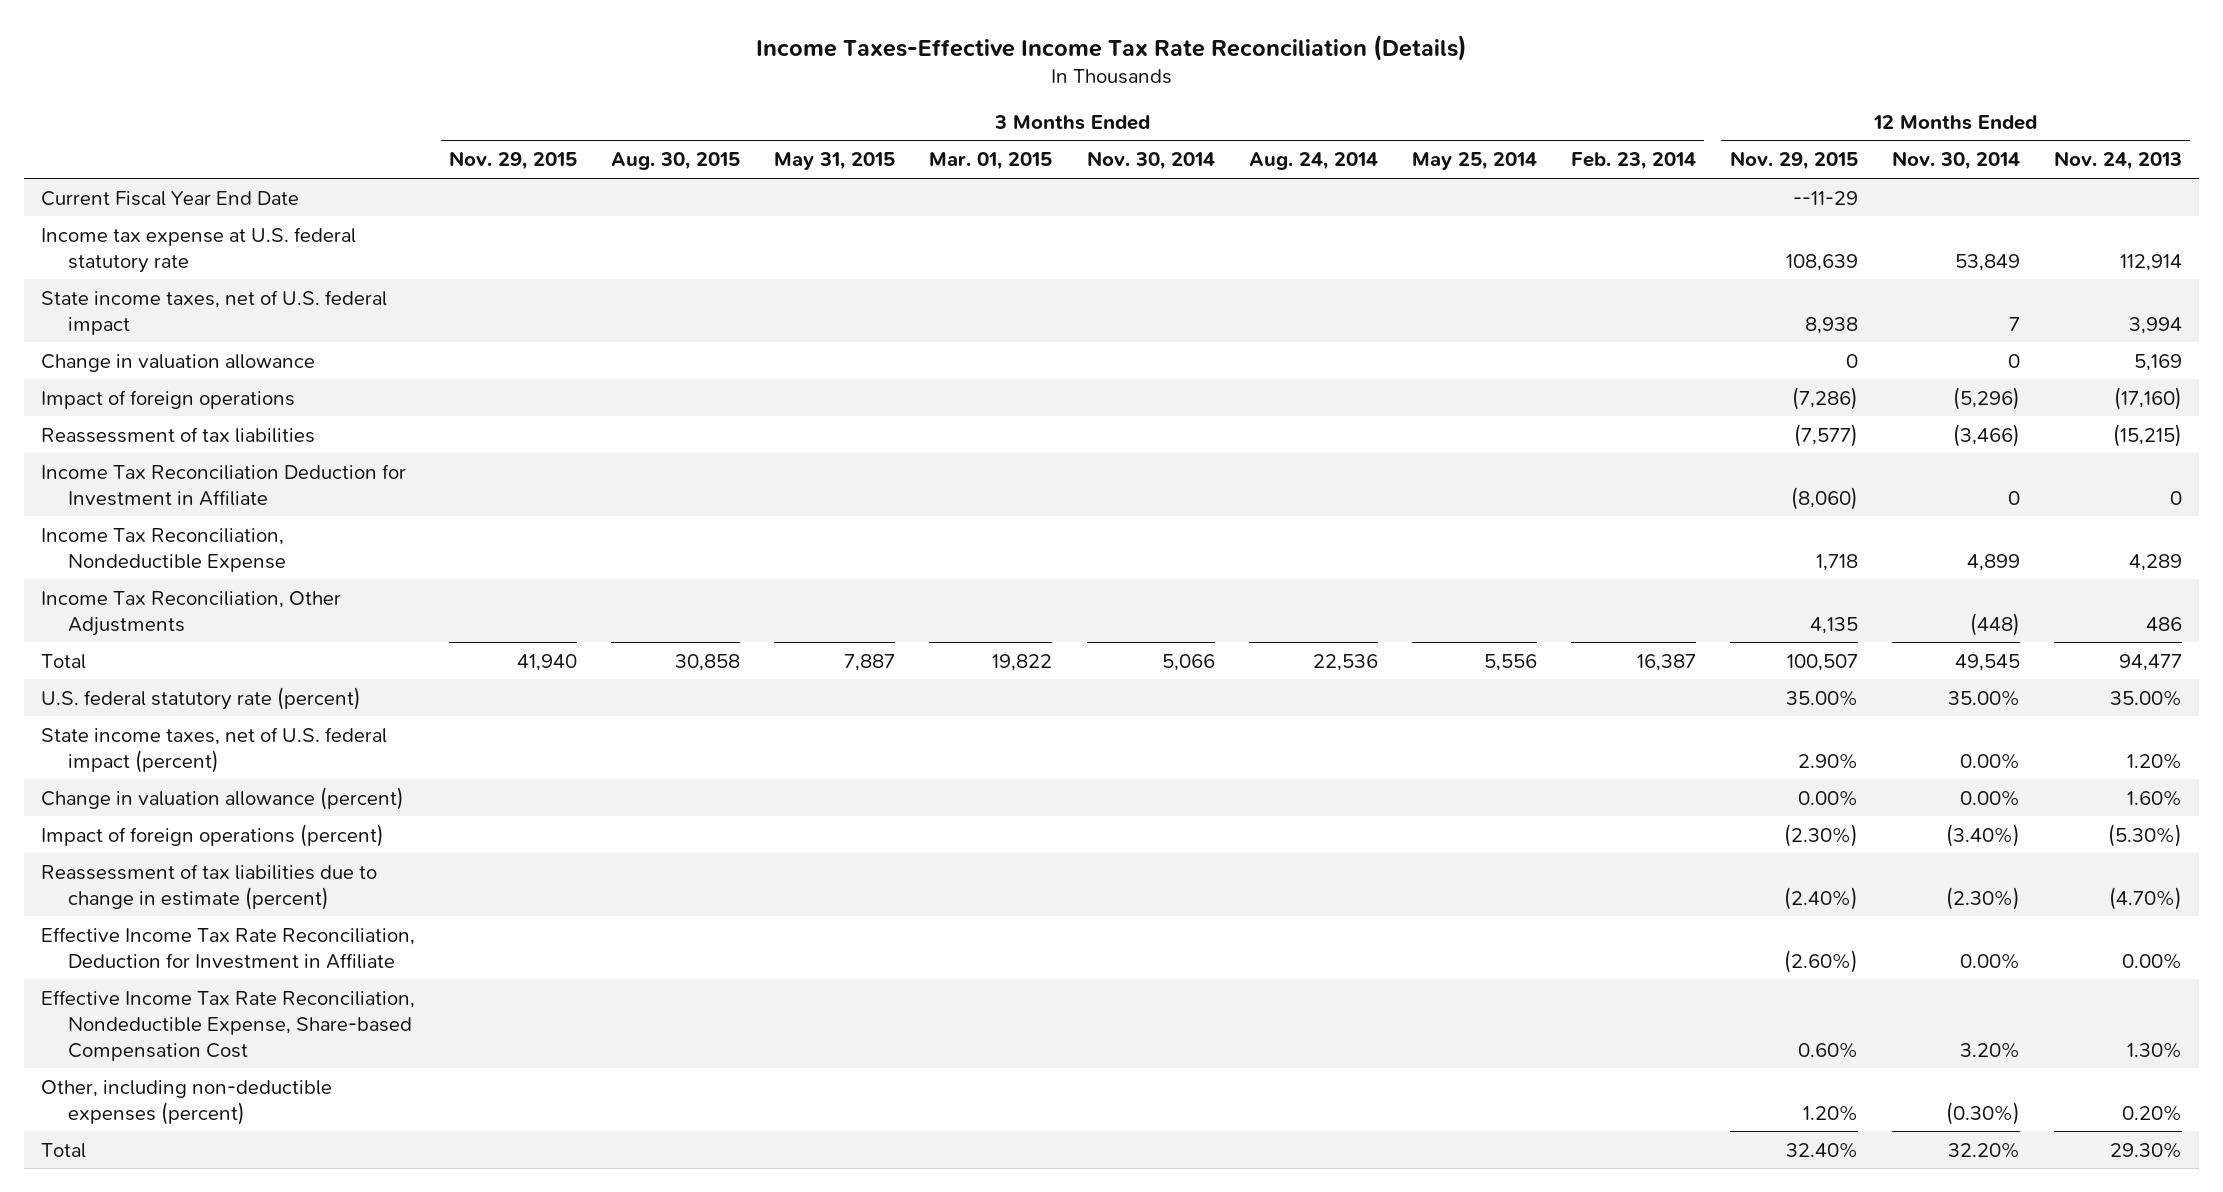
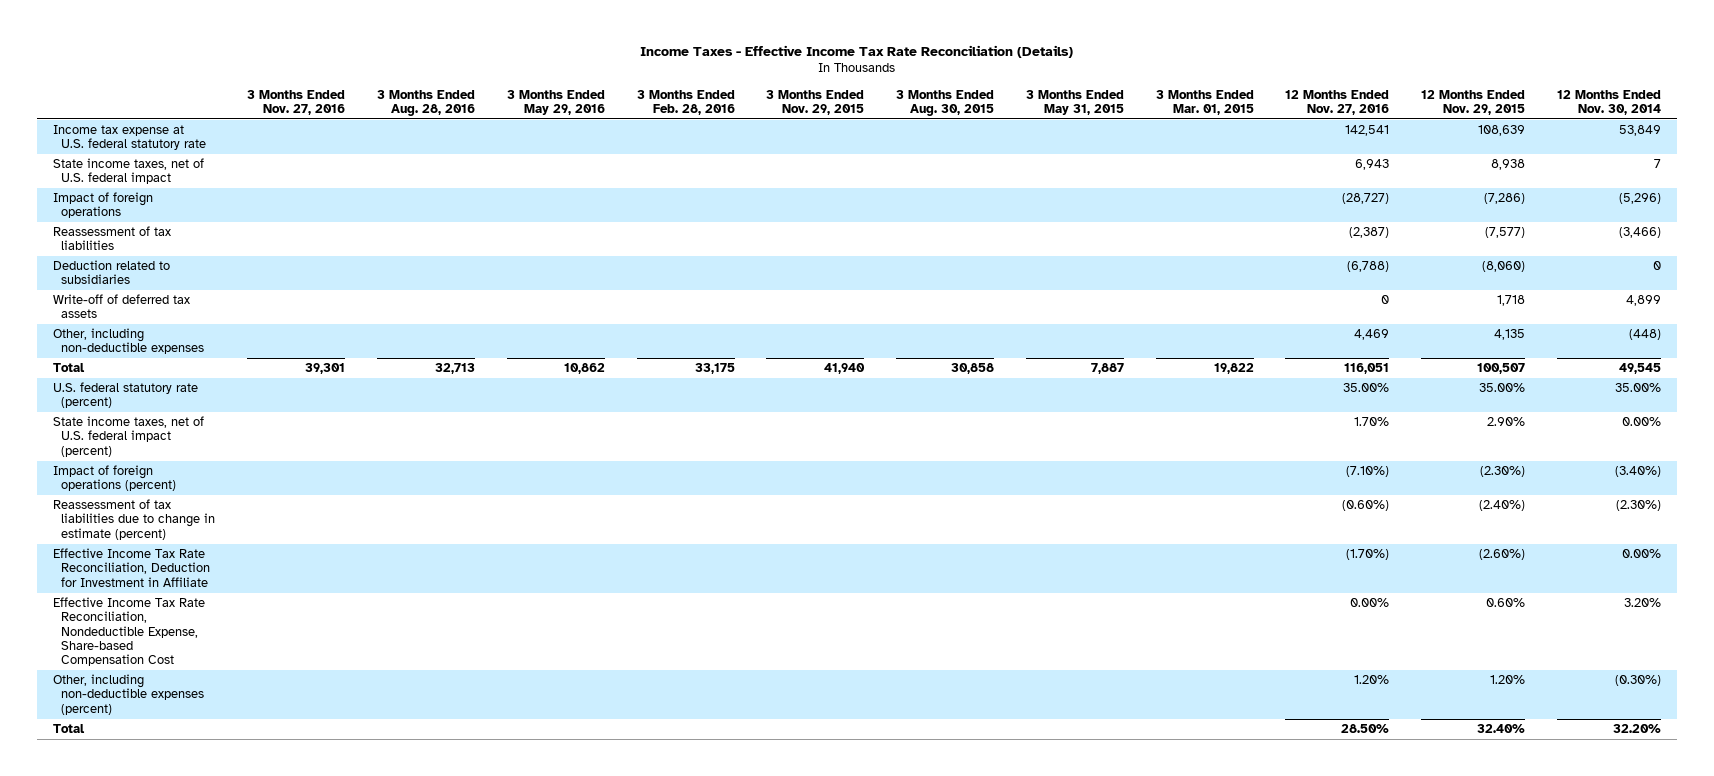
[755,34,1467,61] Income Taxes-Effective Income Tax Rate Reconciliation (Details) -> [639,44,1073,58] Income Taxes - Effective Income Tax Rate Reconciliation (Details)
[1086,151,1215,171] Nov. 30, 2014 -> none
[1248,152,1378,171] Aug. 24, 2014 -> none
[1411,152,1537,171] May 25, 2014 -> none
[1570,152,1696,171] Feb. 23, 2014 -> none
[2053,151,2182,171] Nov. 24, 2013 -> none
none -> [247,89,346,116] 3 Months Ended Nov. 27, 2016
none -> [376,89,475,117] 3 Months Ended Aug. 28, 2016
none -> [506,89,605,116] 3 Months Ended May 29, 2016
none -> [636,89,735,116] 3 Months Ended Feb. 28, 2016
none -> [1285,89,1390,116] 12 Months Ended Nov. 27, 2016
[41,190,300,206] Current Fiscal Year End Date -> none
[41,353,316,372] Change in valuation allowance -> none
[41,463,407,506] Income Tax Reconciliation Deduction for Investment in Affiliate -> [52,260,170,285] Deduction related to subsidiaries
[41,527,287,572] Income Tax Reconciliation, Nondeductible Expense -> [52,294,190,319] Write-off of deferred tax assets
[41,590,342,636] Income Tax Reconciliation, Other Adjustments -> [52,328,205,355] Other, including non-deductible expenses
[41,786,405,810] Change in valuation allowance (percent) -> none

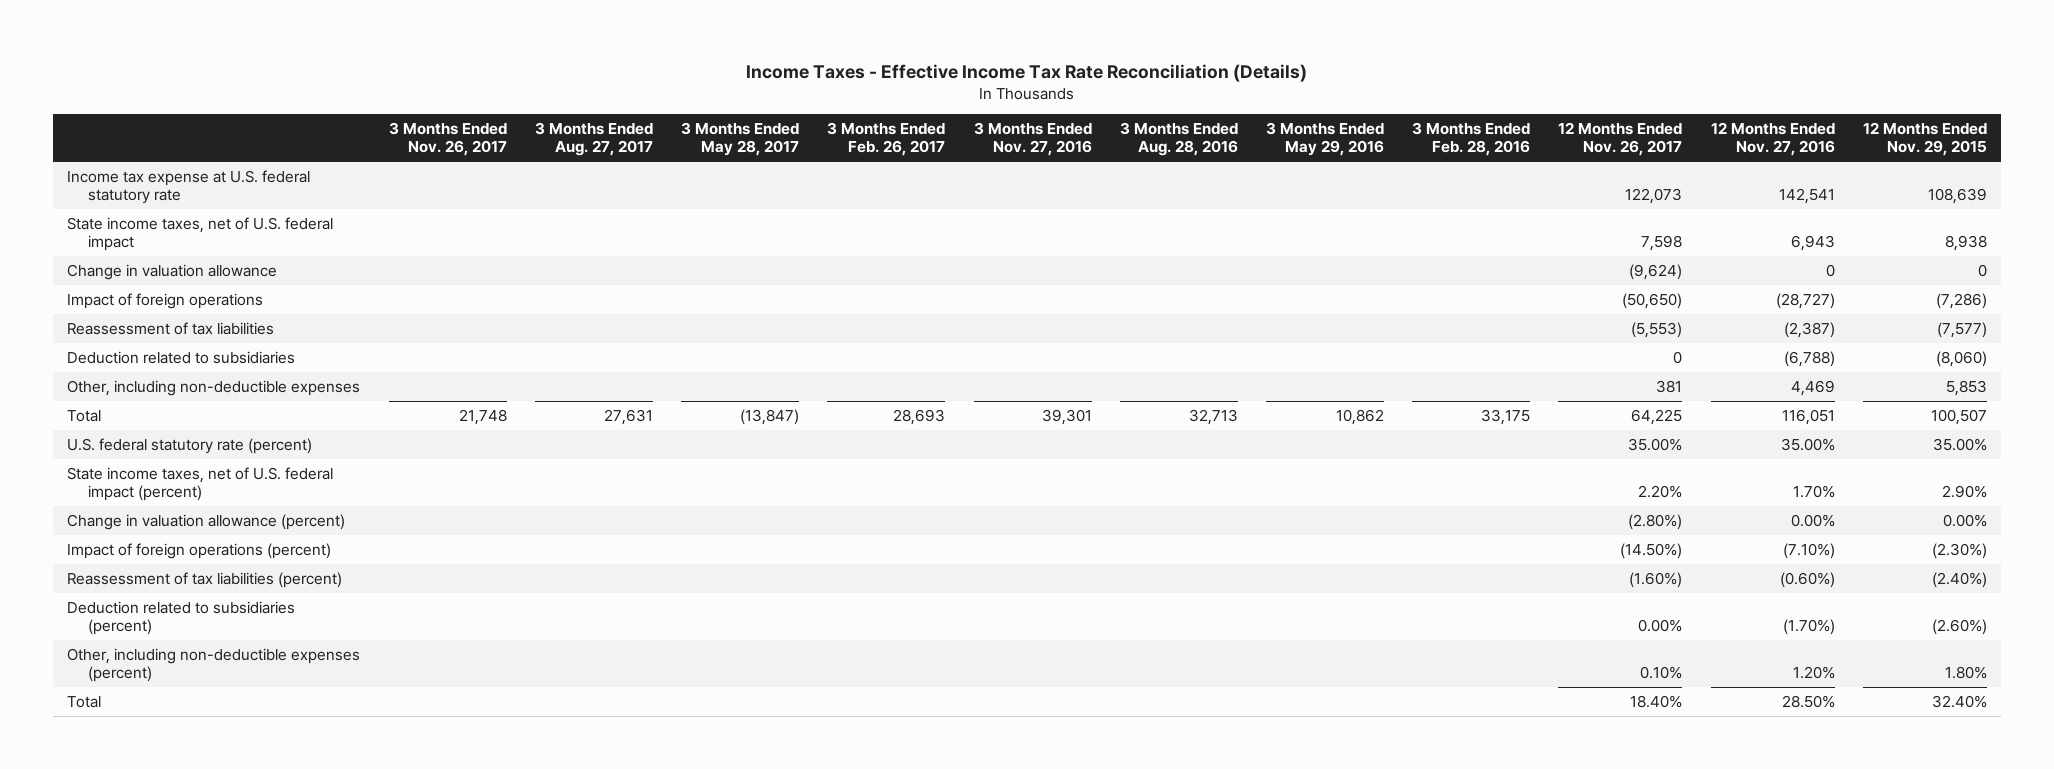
[766,89,865,116] 3 Months Ended Nov. 29, 2015 -> none
[896,89,995,117] 3 Months Ended Aug. 30, 2015 -> none
[1025,89,1124,116] 3 Months Ended May 31, 2015 -> none
[1155,89,1254,116] 3 Months Ended Mar. 01, 2015 -> none
[1556,89,1661,116] 12 Months Ended Nov. 30, 2014 -> none
none -> [388,122,507,157] 3 Months Ended Nov. 26, 2017
none -> [534,122,653,157] 3 Months Ended Aug. 27, 2017
none -> [681,122,800,157] 3 Months Ended May 28, 2017
none -> [827,122,946,157] 3 Months Ended Feb. 26, 2017
none -> [1558,122,1683,157] 12 Months Ended Nov. 26, 2017
none -> [67,263,278,280] Change in valuation allowance
[52,294,190,319] Write-off of deferred tax assets -> none
[1494,329,1526,341] 4,135 -> [1945,379,1987,396] 5,853
none -> [67,513,346,530] Change in valuation allowance (percent)
[52,597,205,667] Effective Income Tax Rate Reconciliation, Nondeductible Expense, Share-based Compensation Cost -> none
[52,499,216,540] Reassessment of tax liabilities due to change in estimate (percent) -> [67,571,343,588] Reassessment of tax liabilities (percent)
[52,548,211,587] Effective Income Tax Rate Reconciliation, Deduction for Investment in Affiliate -> [67,600,296,636] Deduction related to subsidiaries (percent)
[1490,675,1526,685] 1.20% -> [1944,666,1987,680] 1.80%

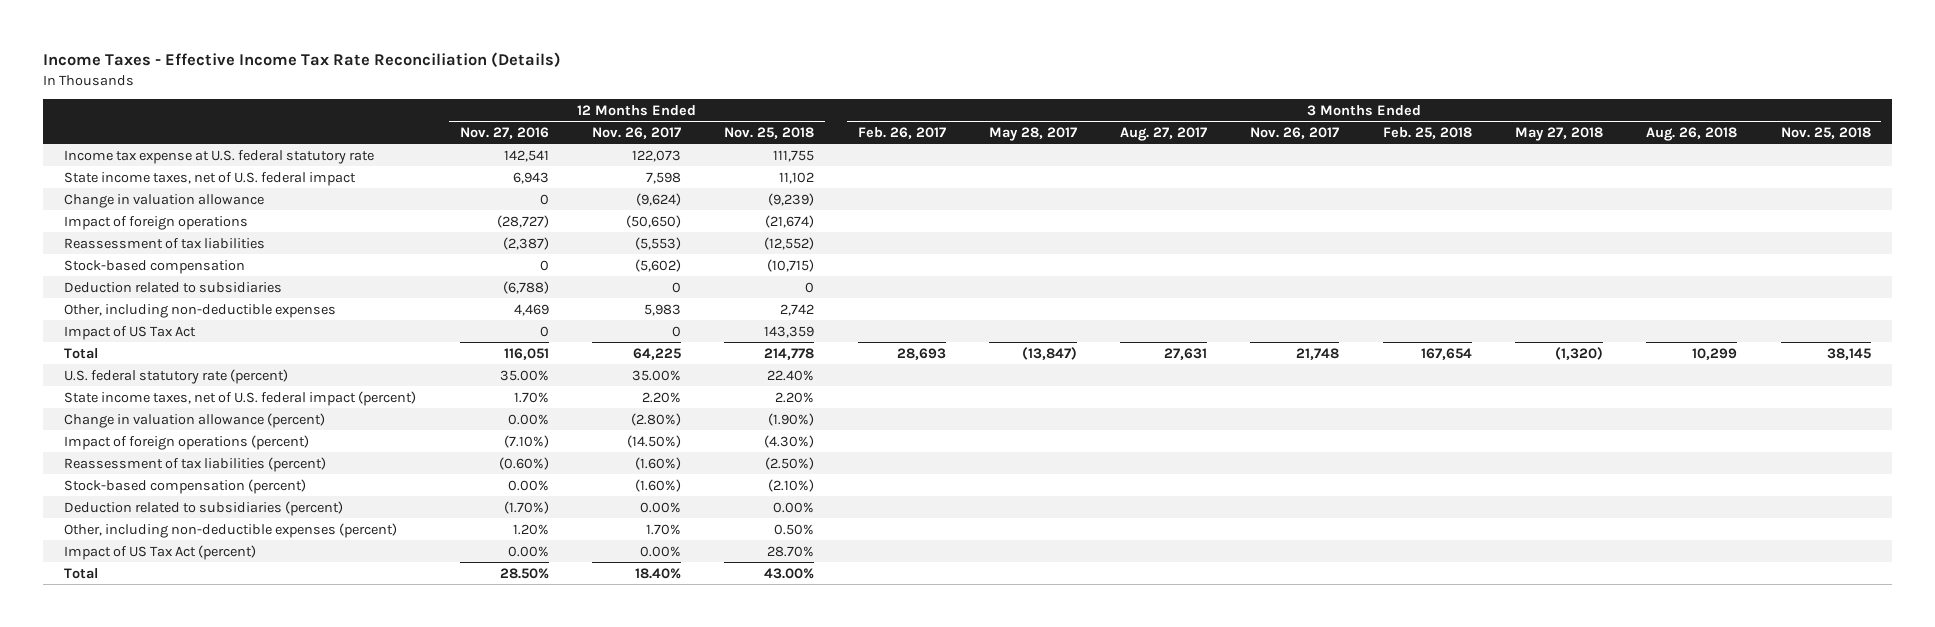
[973,122,1092,157] 3 Months Ended Nov. 27, 2016 -> none
[1119,122,1238,157] 3 Months Ended Aug. 28, 2016 -> none
[1265,122,1384,157] 3 Months Ended May 29, 2016 -> none
[1412,122,1531,157] 3 Months Ended Feb. 28, 2016 -> none
[1862,122,1987,157] 12 Months Ended Nov. 29, 2015 -> none
none -> [724,126,815,139] Nov. 25, 2018
none -> [1382,126,1472,139] Feb. 25, 2018
none -> [1514,126,1603,141] May 27, 2018
none -> [1646,126,1738,141] Aug. 26, 2018
none -> [1780,126,1871,139] Nov. 25, 2018
none -> [64,259,246,274] Stock-based compensation
[1656,379,1683,393] 381 -> [643,303,681,316] 5,983
none -> [64,325,197,340] Impact of US Tax Act
none -> [64,478,307,494] Stock-based compensation (percent)
[1640,666,1683,680] 0.10% -> [645,523,681,535] 1.70%
none -> [64,544,257,560] Impact of US Tax Act (percent)

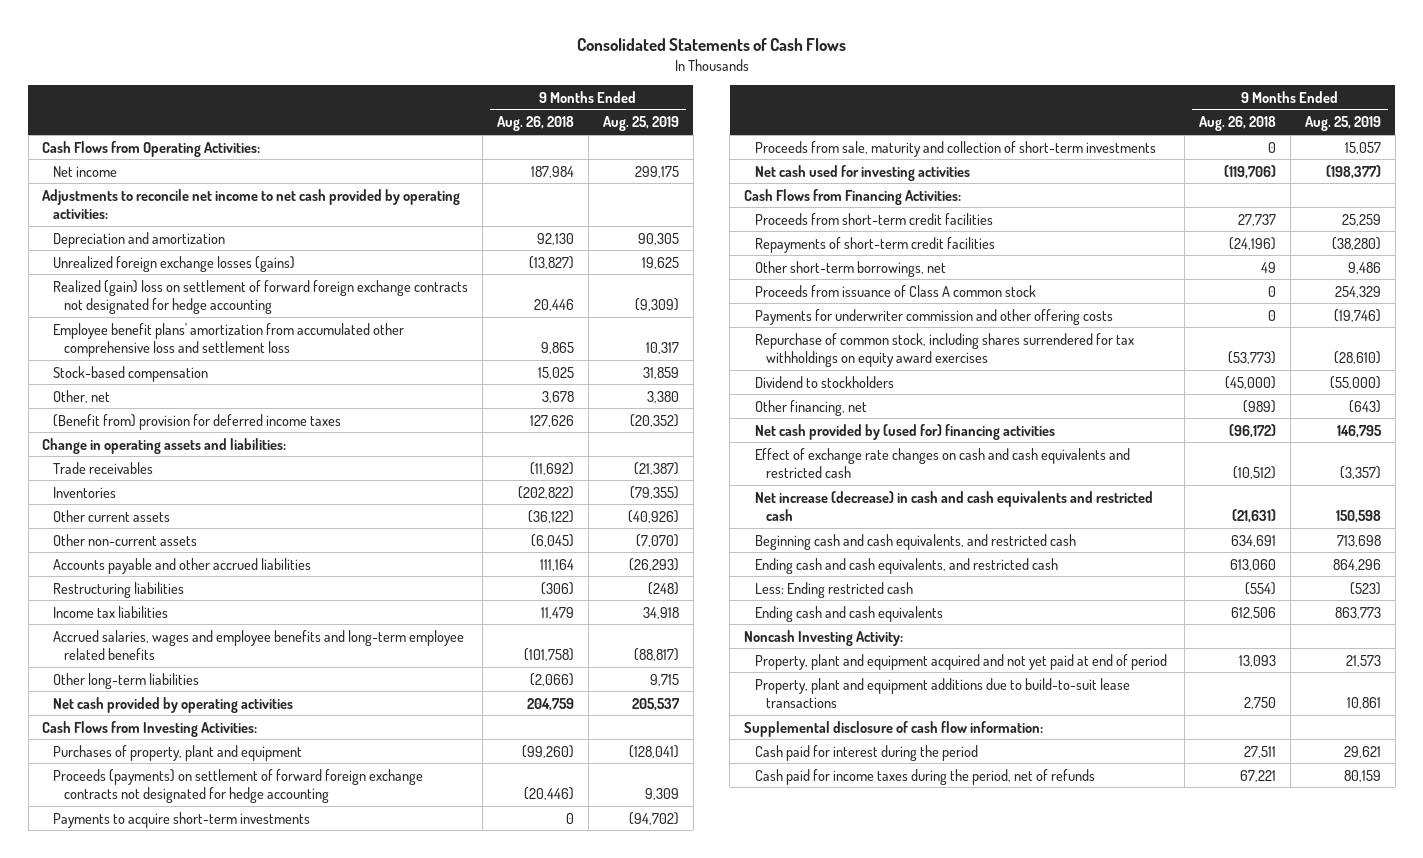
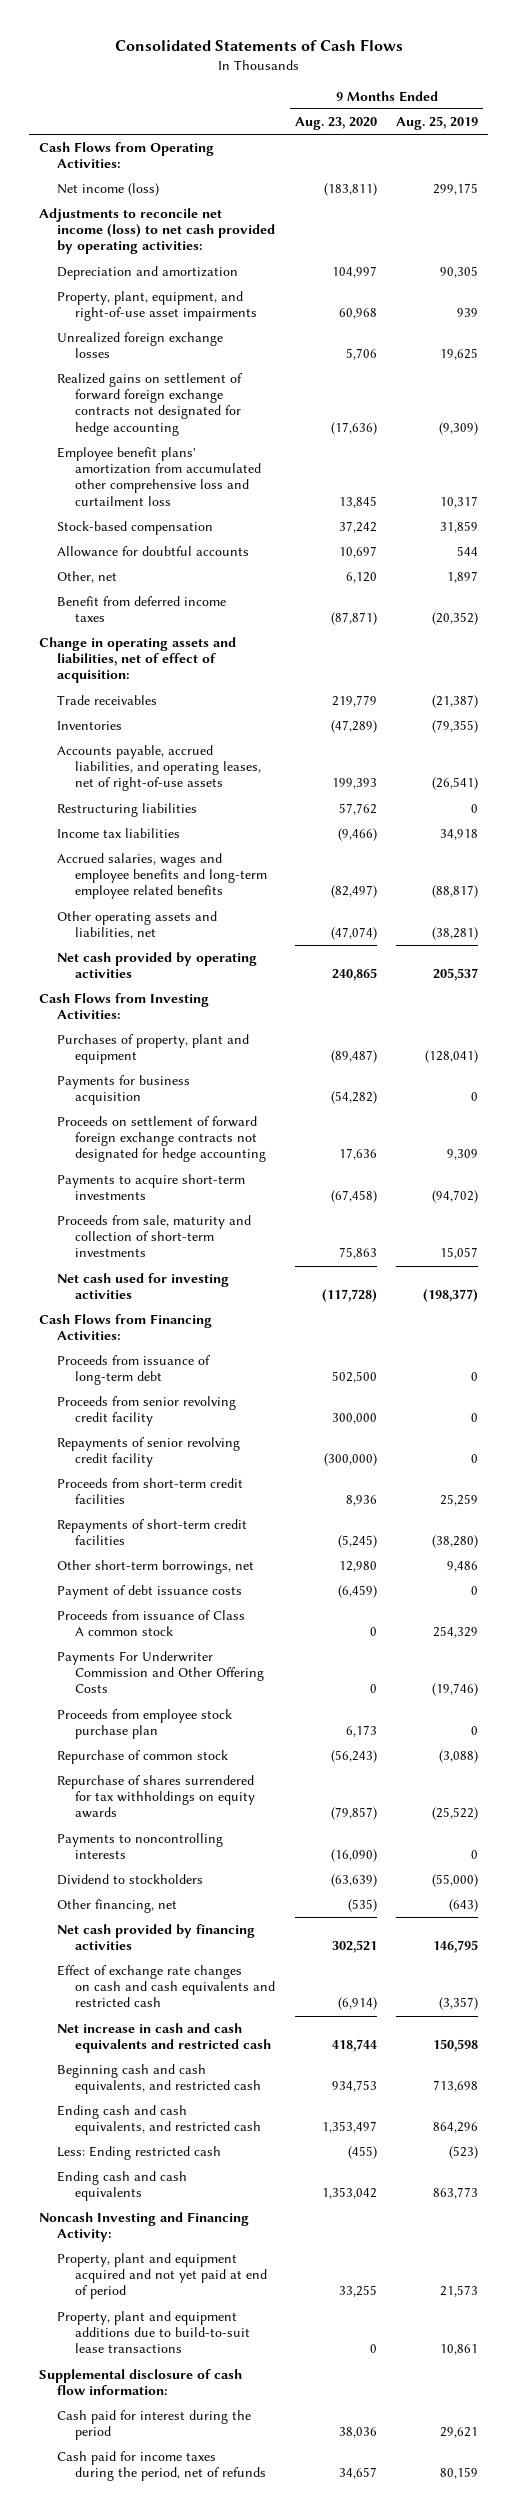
[496,116,574,132] Aug. 26, 2018 -> none
none -> [294,116,377,130] Aug. 23, 2020
[53,165,118,177] Net income -> [57,183,160,197] Net income (loss)
[42,188,461,219] Adjustments to reconcile net income to net cash provided by operating activities: -> [39,208,276,255] Adjustments to reconcile net income (loss) to net cash provided by operating activities:
none -> [57,291,258,322] Property, plant, equipment, and right-of-use asset impairments
[53,255,296,272] Unrealized foreign exchange losses (gains) -> [57,332,224,359] Unrealized foreign exchange losses
[53,279,469,314] Realized (gain) loss on settlement of forward foreign exchange contracts not designated for hedge accounting -> [57,373,244,436] Realized gains on settlement of forward foreign exchange contracts not designated for hedge accounting
[53,322,405,357] Employee benefit plans' amortization from accumulated other comprehensive loss and settlement loss -> [57,447,262,506] Employee benefit plans' amortization from accumulated other comprehensive loss and curtailment loss
none -> [57,546,250,558] Allowance for doubtful accounts
[646,390,679,403] 3,380 -> [447,571,479,584] 1,897
[53,413,342,430] (Benefit from) provision for deferred income taxes -> [57,596,227,623] Benefit from deferred income taxes
[42,437,287,454] Change in operating assets and liabilities: -> [39,637,237,684] Change in operating assets and liabilities, net of effect of acquisition:
[53,509,171,522] Other current assets -> none
[53,533,198,546] Other non-current assets -> none
[53,557,312,574] Accounts payable and other accrued liabilities -> [57,745,262,792] Accounts payable, accrued liabilities, and operating leases, net of right-of-use assets
[628,557,679,571] (26,293) -> [432,777,479,791] (26,541)
[647,581,679,595] (248) -> [471,804,479,814] 0
[53,672,200,689] Other long-term liabilities -> none
none -> [57,911,218,940] Other operating assets and liabilities, net
none -> [57,1075,191,1106] Payments for business acquisition
[53,768,424,803] Proceeds (payments) on settlement of forward foreign exchange contracts not designated for hedge accounting -> [57,1116,267,1163] Proceeds on settlement of forward foreign exchange contracts not designated for hedge accounting
none -> [57,1355,212,1386] Proceeds from issuance of long-term debt
none -> [57,1396,237,1427] Proceeds from senior revolving credit facility
none -> [57,1437,241,1468] Repayments of senior revolving credit facility
none -> [57,1585,243,1600] Payment of debt issuance costs
[754,308,1113,325] Payments for underwriter commission and other offering costs -> [57,1651,265,1694] Payments For Underwriter Commission and Other Offering Costs
none -> [57,1709,233,1740] Proceeds from employee stock purchase plan
[754,332,1134,367] Repurchase of common stock, including shares surrendered for tax withholdings on equity award exercises -> [57,1750,229,1765] Repurchase of common stock
[1333,350,1381,364] (28,610) -> [439,1750,479,1764] (3,088)
none -> [57,1775,256,1819] Repurchase of shares surrendered for tax withholdings on equity awards
none -> [57,1833,224,1860] Payments to noncontrolling interests
[754,423,1055,440] Net cash provided by (used for) financing activities -> [57,1924,256,1951] Net cash provided by financing activities
[754,490,1153,521] Net increase (decrease) in cash and cash equivalents and restricted cash -> [57,2023,272,2054] Net increase in cash and cash equivalents and restricted cash
[744,629,904,646] Noncash Investing Activity: -> [39,2212,250,2243] Noncash Investing and Financing Activity:

